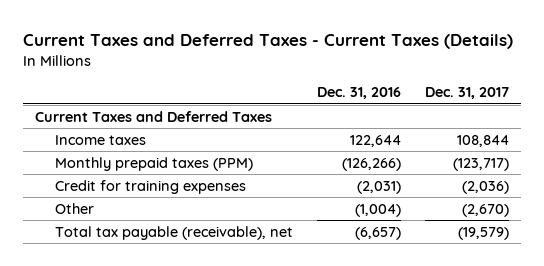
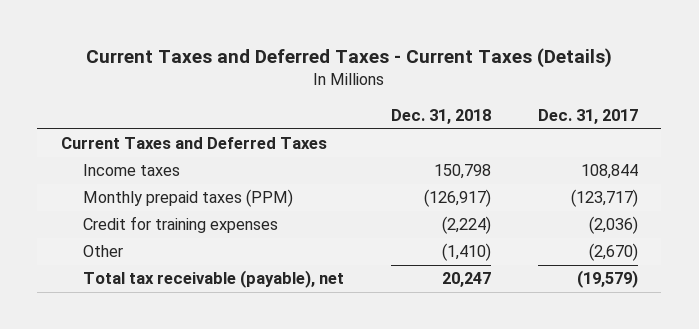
[317,87,402,100] Dec. 31, 2016 -> none
none -> [390,109,491,125] Dec. 31, 2018
[55,225,294,240] Total tax payable (receivable), net -> [83,270,345,289] Total tax receivable (payable), net

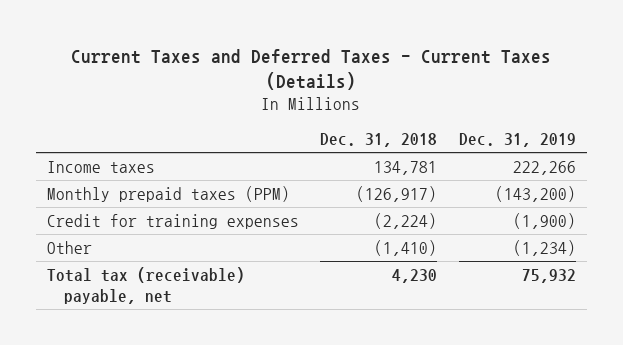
[537,109,638,125] Dec. 31, 2017 -> none
none -> [458,133,576,148] Dec. 31, 2019
[60,137,327,150] Current Taxes and Deferred Taxes -> none
[433,164,491,180] 150,798 -> [374,160,438,175] 134,781
[83,270,345,289] Total tax receivable (payable), net -> [46,266,245,304] Total tax (receivable) payable, net
[441,272,491,288] 20,247 -> [392,268,438,283] 4,230

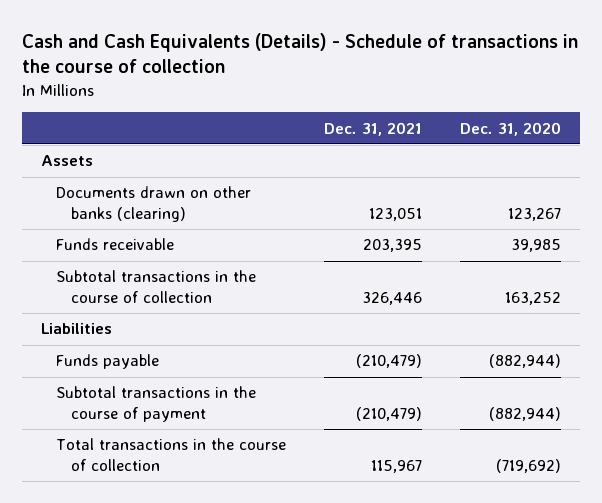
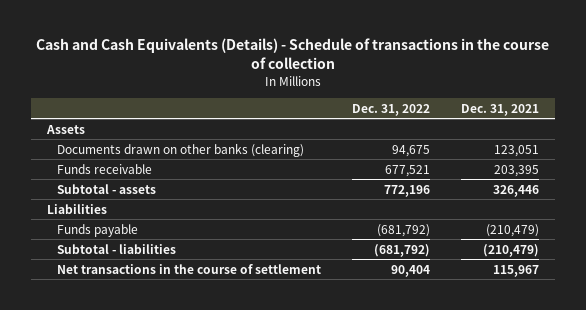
[460,121,562,136] Dec. 31, 2020 -> none
none -> [351,103,430,116] Dec. 31, 2022
[55,270,256,303] Subtotal transactions in the course of collection -> [56,183,156,194] Subtotal - assets
[55,386,256,422] Subtotal transactions in the course of payment -> [56,243,176,254] Subtotal - liabilities
[55,438,286,471] Total transactions in the course of collection -> [56,263,321,274] Net transactions in the course of settlement

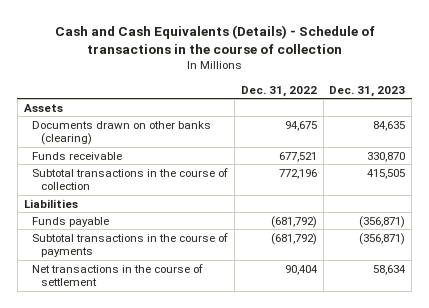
[461,103,540,116] Dec. 31, 2021 -> none
none -> [329,85,406,97] Dec. 31, 2023
[56,183,156,194] Subtotal - assets -> [32,167,229,191] Subtotal transactions in the course of collection
[56,243,176,254] Subtotal - liabilities -> [32,232,229,258] Subtotal transactions in the course of payments

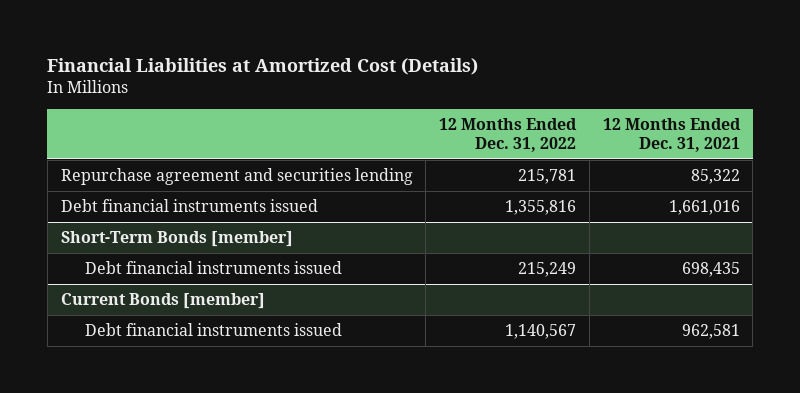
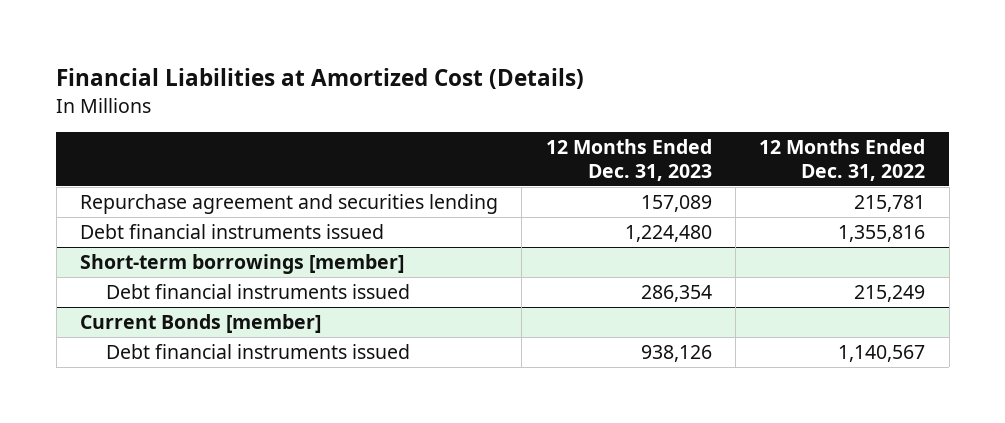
[602,117,741,152] 12 Months Ended Dec. 31, 2021 -> none
none -> [545,139,712,181] 12 Months Ended Dec. 31, 2023
[60,230,293,247] Short-Term Bonds [member] -> [80,254,405,275] Short-term borrowings [member]

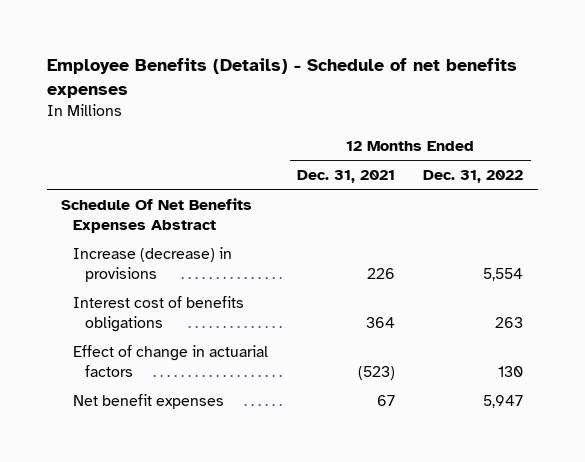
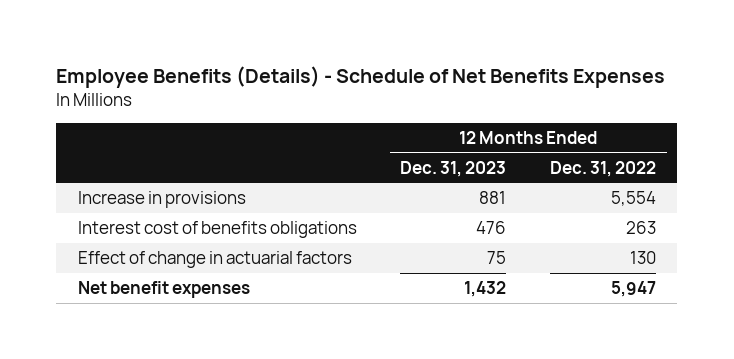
[46,57,517,98] Employee Benefits (Details) - Schedule of net benefits expenses -> [56,66,666,89] Employee Benefits (Details) - Schedule of Net Benefits Expenses
[296,170,395,184] Dec. 31, 2021 -> none
none -> [400,160,507,177] Dec. 31, 2023
[61,197,253,233] Schedule Of Net Benefits Expenses Abstract -> none
[73,246,233,282] Increase (decrease) in provisions -> [78,191,247,209] Increase in provisions

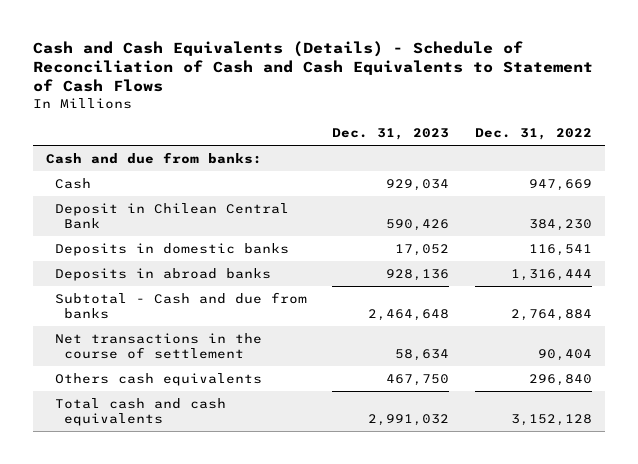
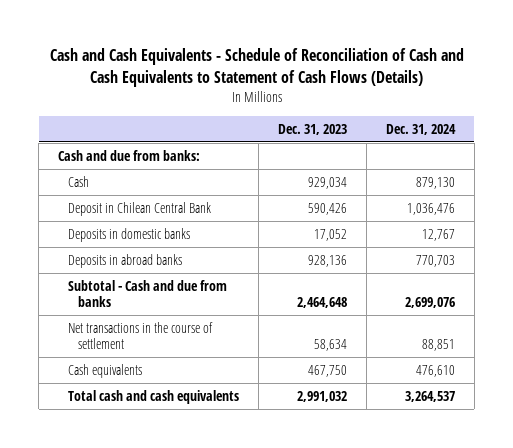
[33,40,594,93] Cash and Cash Equivalents (Details) - Schedule of Reconciliation of Cash and Cash Equivalents to Statement of Cash Flows -> [49,47,464,87] Cash and Cash Equivalents - Schedule of Reconciliation of Cash and Cash Equivalents to Statement of Cash Flows (Details)
[475,128,593,141] Dec. 31, 2022 -> none
none -> [385,123,456,135] Dec. 31, 2024
[54,372,262,386] Others cash equivalents -> [68,363,143,378] Cash equivalents

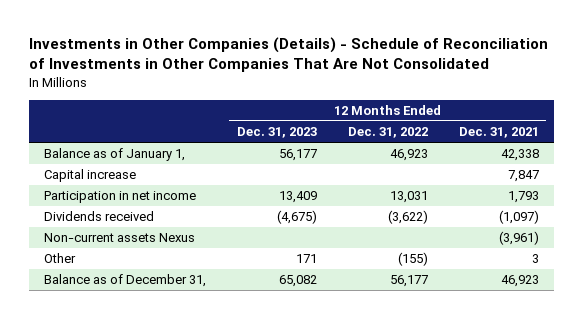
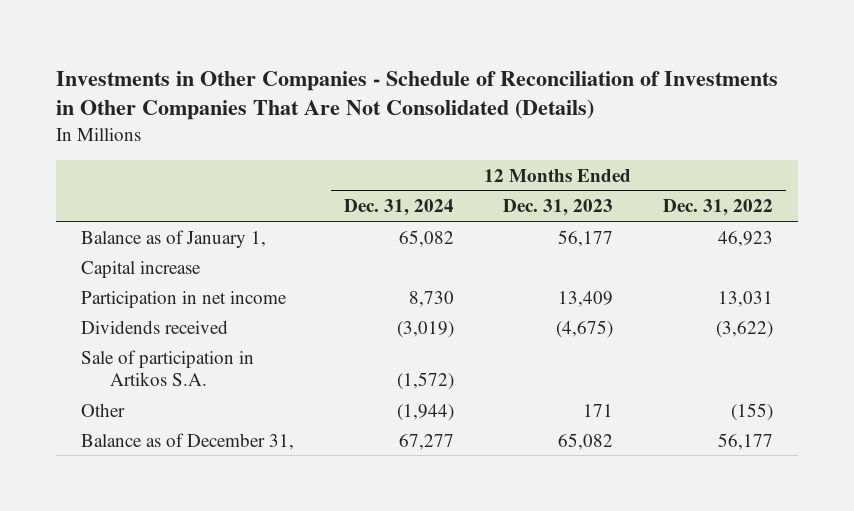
[28,36,548,73] Investments in Other Companies (Details) - Schedule of Reconciliation of Investments in Other Companies That Are Not Consolidated -> [56,70,779,121] Investments in Other Companies - Schedule of Reconciliation of Investments in Other Companies That Are Not Consolidated (Details)
[458,127,539,139] Dec. 31, 2021 -> none
none -> [343,199,454,217] Dec. 31, 2024
[44,233,196,243] Non-current assets Nexus -> [81,349,255,387] Sale of participation in Artikos S.A.

